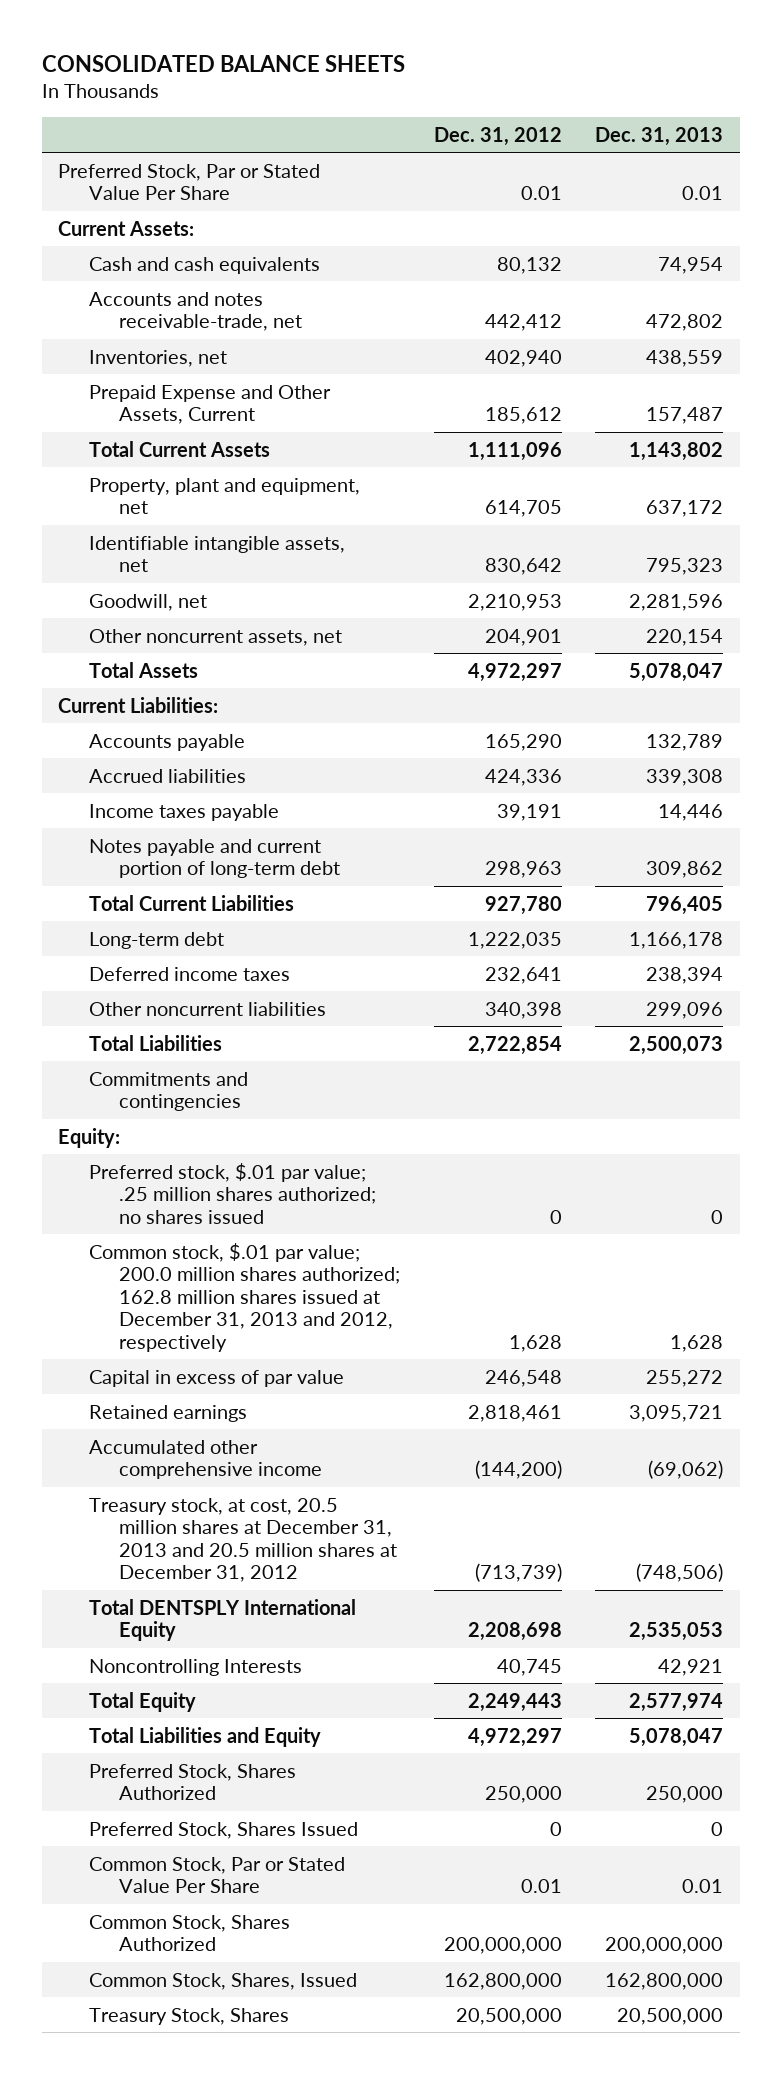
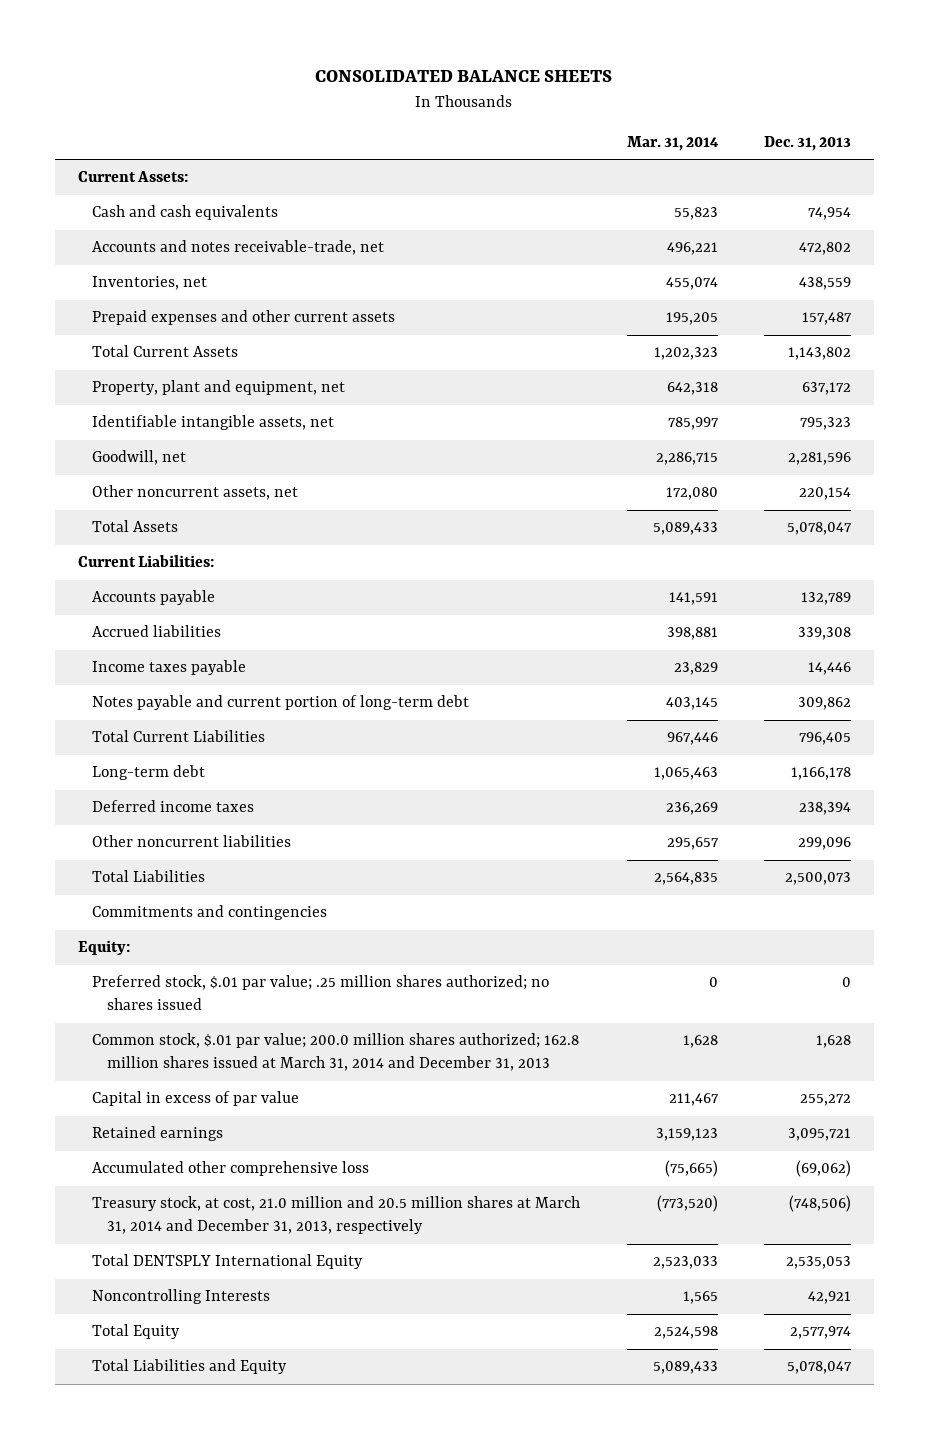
[433,126,562,146] Dec. 31, 2012 -> none
none -> [626,136,719,152] Mar. 31, 2014
[58,163,321,201] Preferred Stock, Par or Stated Value Per Share -> none
[88,384,331,425] Prepaid Expense and Other Assets, Current -> [92,310,396,326] Prepaid expenses and other current assets
[88,1242,401,1352] Common stock, $.01 par value; 200.0 million shares authorized; 162.8 million shares issued at December 31, 2013 and 2012, respectively -> [92,1033,580,1072] Common stock, $.01 par value; 200.0 million shares authorized; 162.8 million shares issued at March 31, 2014 and December 31, 2013
[88,1439,323,1480] Accumulated other comprehensive income -> [92,1161,370,1177] Accumulated other comprehensive loss
[88,1497,398,1583] Treasury stock, at cost, 20.5 million shares at December 31, 2013 and 20.5 million shares at December 31, 2012 -> [92,1196,581,1235] Treasury stock, at cost, 21.0 million and 20.5 million shares at March 31, 2014 and December 31, 2013, respectively
[88,1763,296,1801] Preferred Stock, Shares Authorized -> none
[88,1821,358,1839] Preferred Stock, Shares Issued -> none
[88,1856,345,1894] Common Stock, Par or Stated Value Per Share -> none
[88,1914,290,1952] Common Stock, Shares Authorized -> none
[88,1972,357,1990] Common Stock, Shares, Issued -> none
[88,2007,289,2025] Treasury Stock, Shares -> none

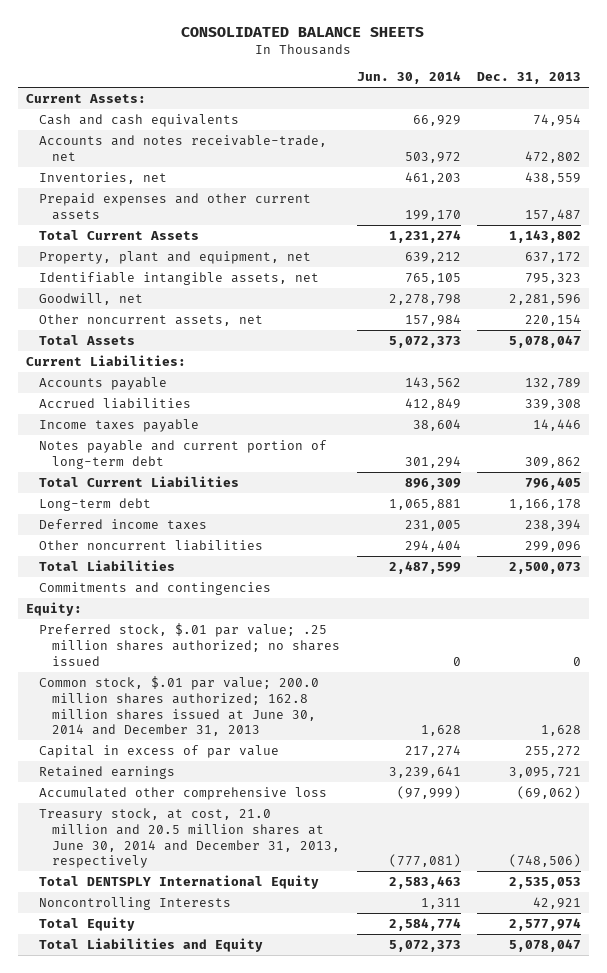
[626,136,719,152] Mar. 31, 2014 -> none
none -> [356,71,461,85] Jun. 30, 2014
[92,1033,580,1072] Common stock, $.01 par value; 200.0 million shares authorized; 162.8 million shares issued at March 31, 2014 and December 31, 2013 -> [38,675,319,737] Common stock, $.01 par value; 200.0 million shares authorized; 162.8 million shares issued at June 30, 2014 and December 31, 2013
[92,1196,581,1235] Treasury stock, at cost, 21.0 million and 20.5 million shares at March 31, 2014 and December 31, 2013, respectively -> [38,807,341,869] Treasury stock, at cost, 21.0 million and 20.5 million shares at June 30, 2014 and December 31, 2013, respectively

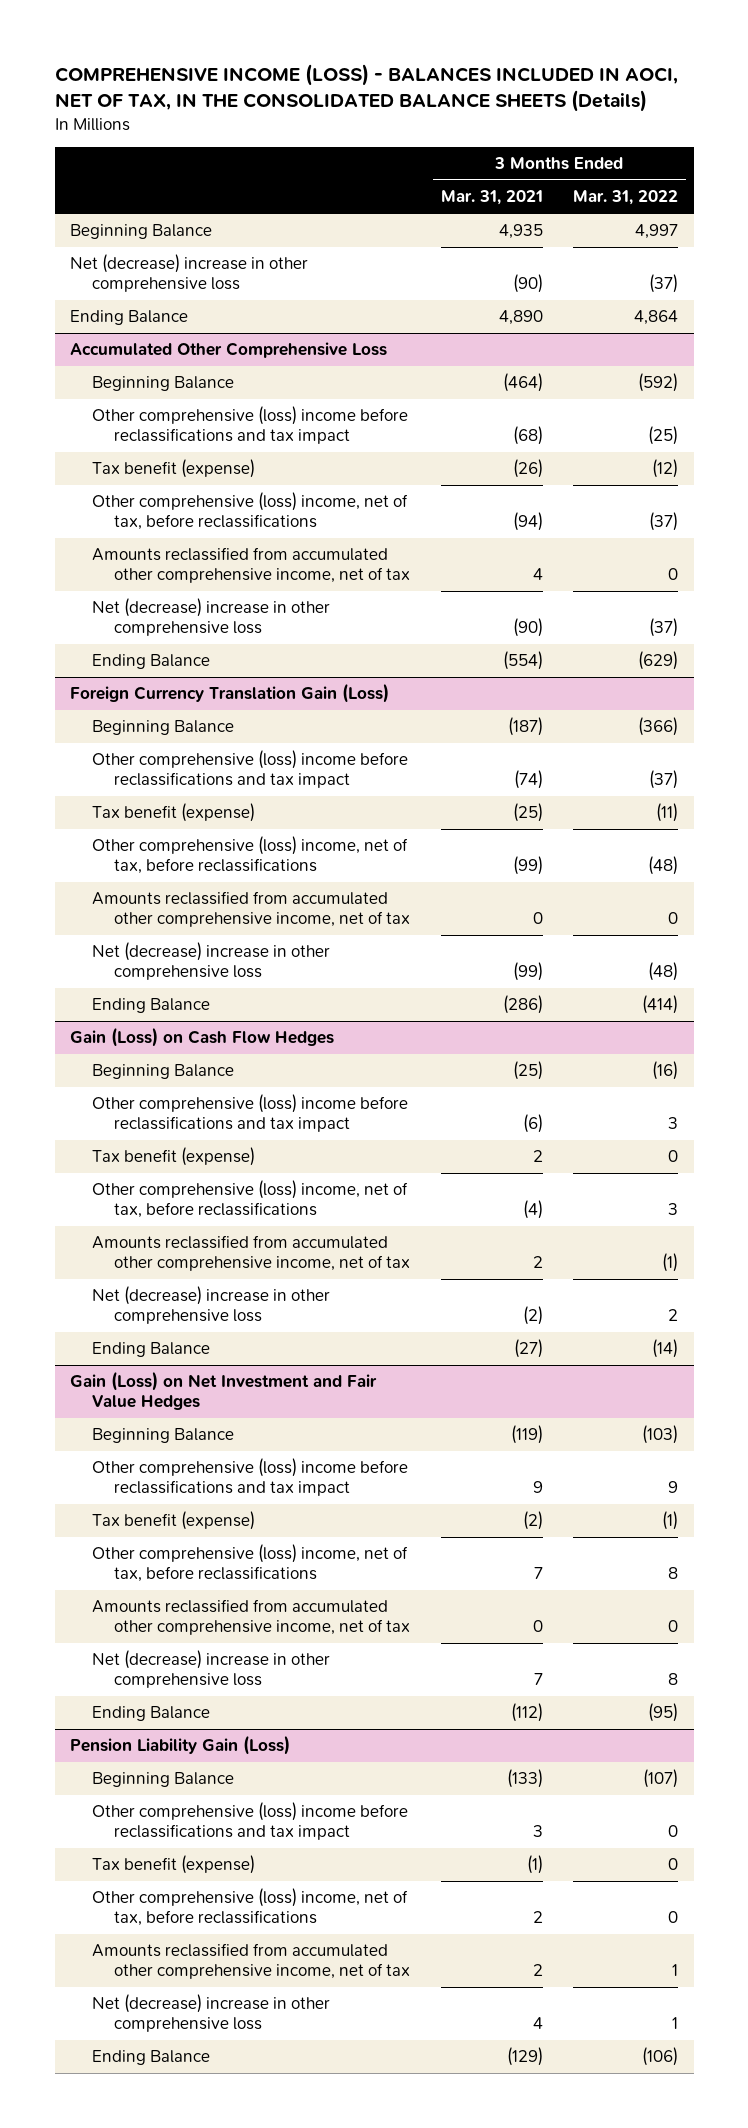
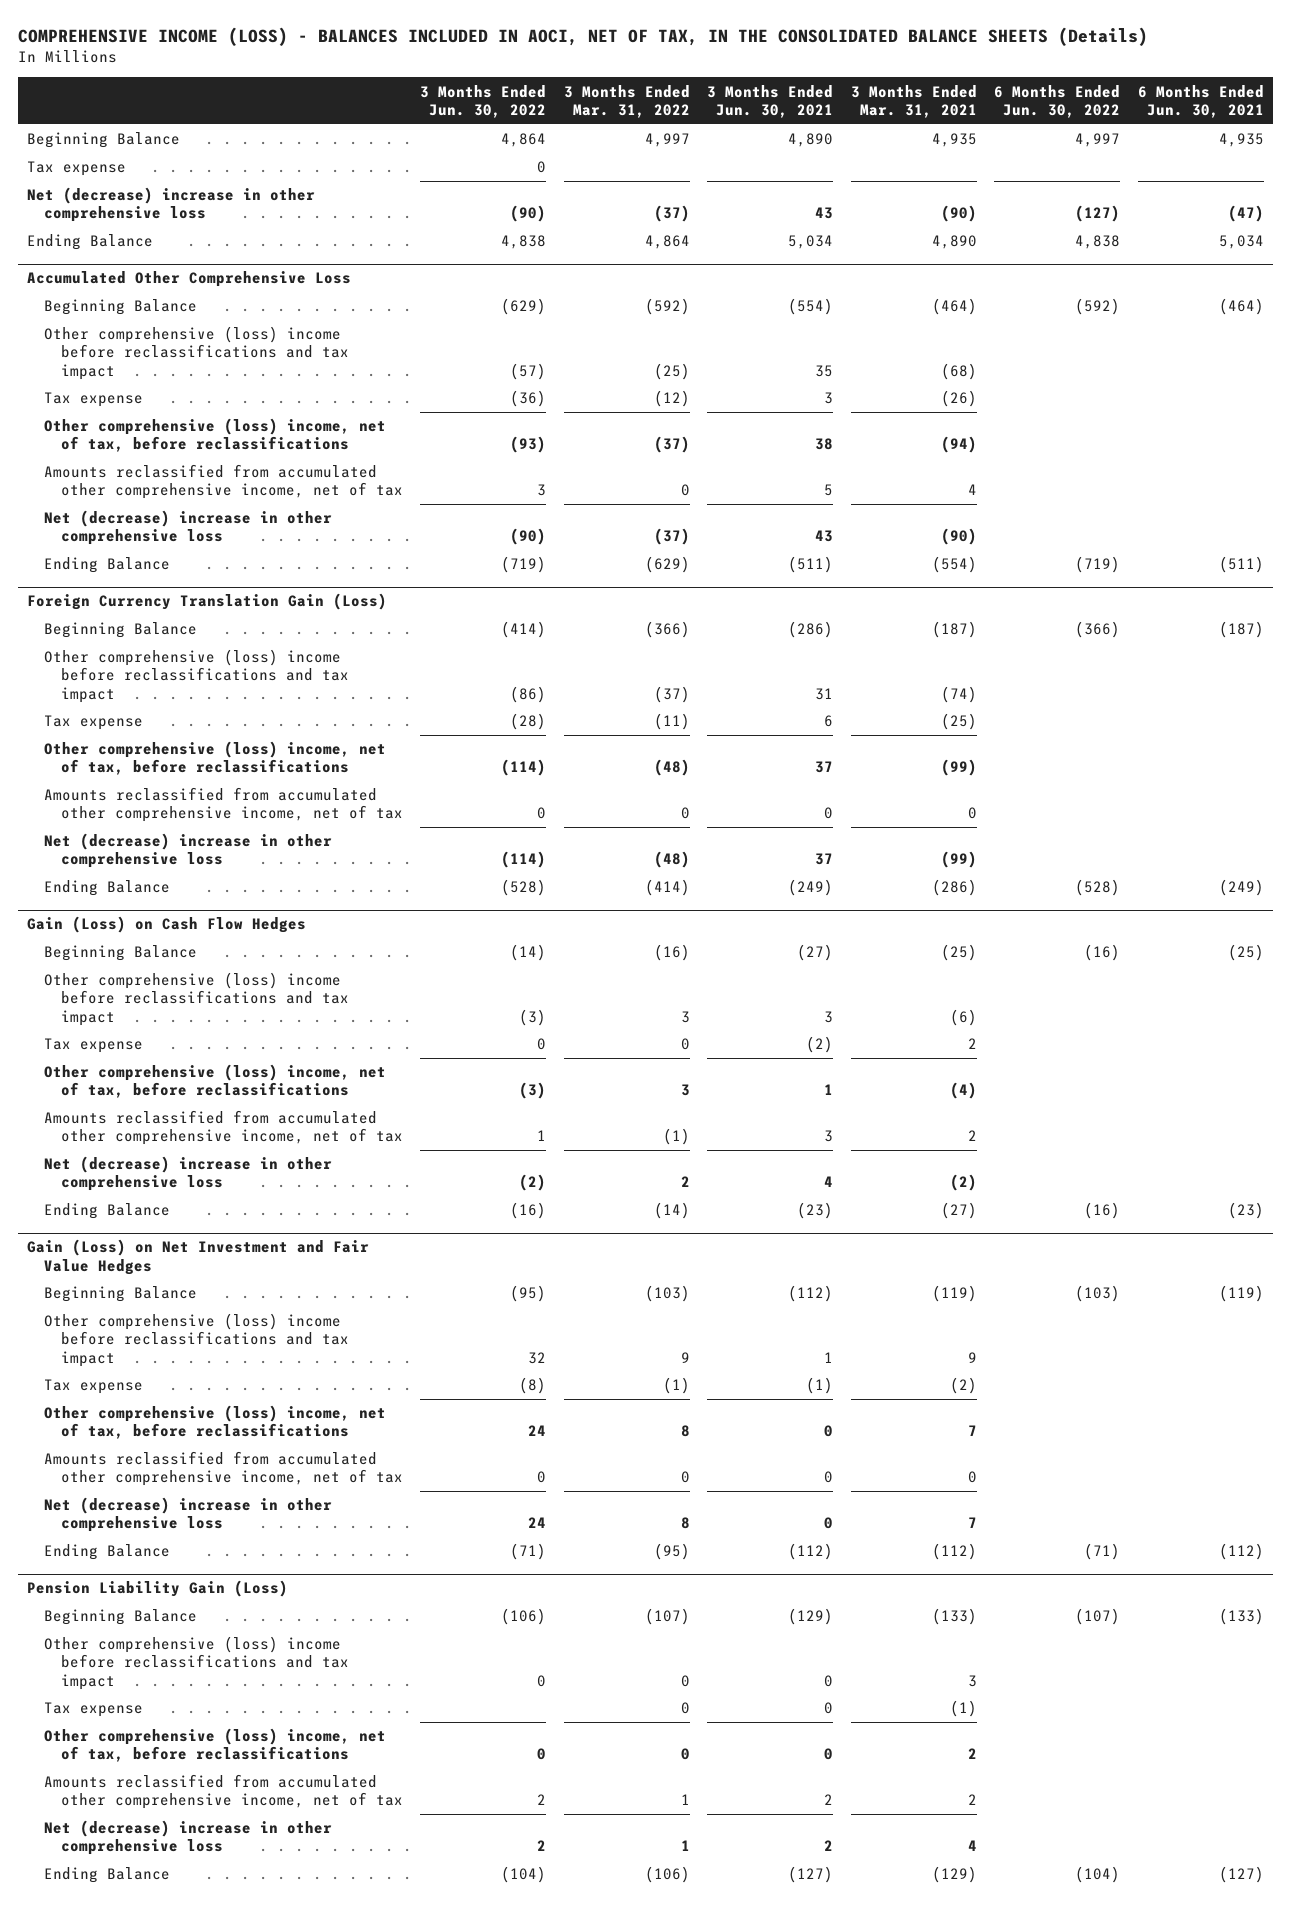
none -> [420,84,547,118] 3 Months Ended Jun. 30, 2022
none -> [707,84,834,118] 3 Months Ended Jun. 30, 2021
none -> [994,84,1121,118] 6 Months Ended Jun. 30, 2022
none -> [1137,84,1264,118] 6 Months Ended Jun. 30, 2021
none -> [27,161,127,177] Tax expense
[91,459,255,479] Tax benefit (expense) -> [43,392,143,408] Tax expense
[91,803,255,823] Tax benefit (expense) -> [43,715,143,731] Tax expense
[91,1147,255,1167] Tax benefit (expense) -> [43,1038,143,1054] Tax expense
[91,1511,255,1531] Tax benefit (expense) -> [43,1379,143,1395] Tax expense
[91,1855,255,1875] Tax benefit (expense) -> [43,1702,143,1718] Tax expense

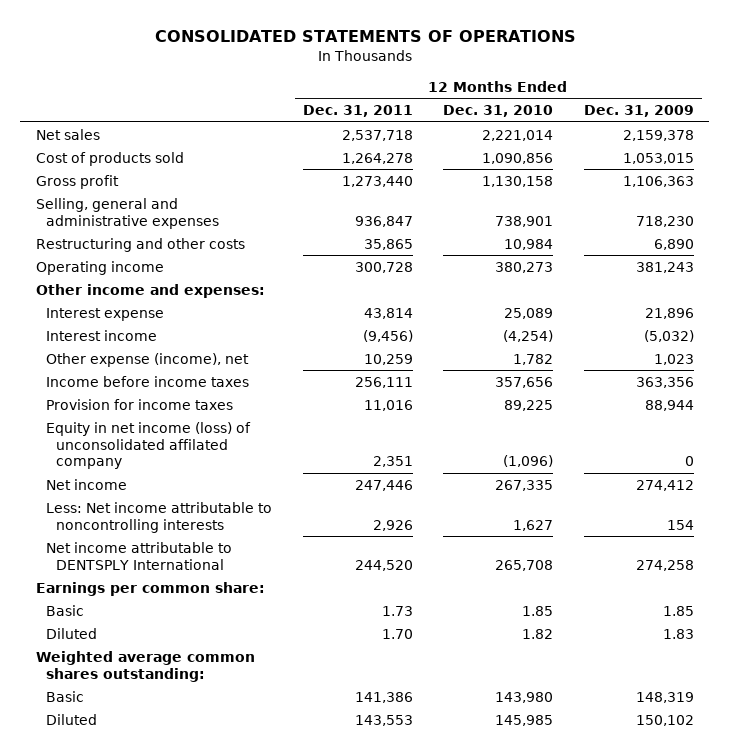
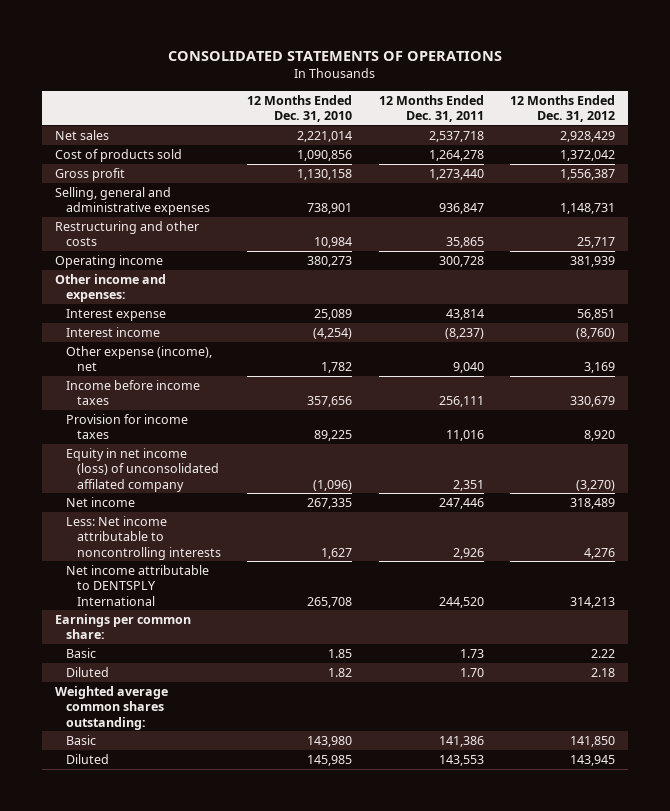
[584,105,695,118] Dec. 31, 2009 -> none
none -> [510,94,616,123] 12 Months Ended Dec. 31, 2012
[362,329,413,342] (9,456) -> [444,327,484,339] (8,237)
[363,353,413,365] 10,259 -> [452,362,484,374] 9,040

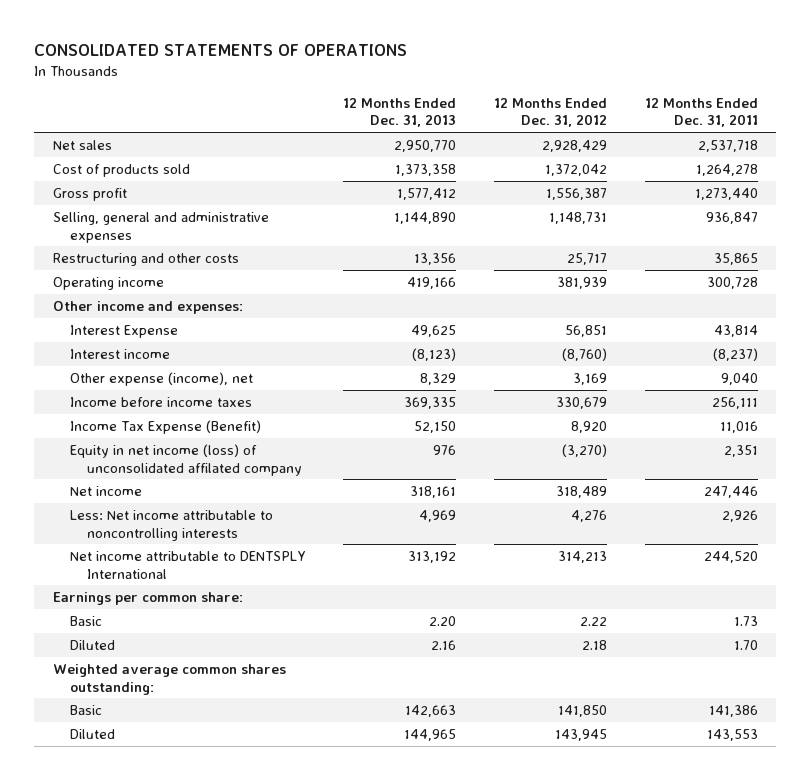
[247,94,353,123] 12 Months Ended Dec. 31, 2010 -> none
none -> [343,97,457,128] 12 Months Ended Dec. 31, 2013
[65,308,166,321] Interest expense -> [69,324,178,338] Interest Expense
[65,413,188,440] Provision for income taxes -> [69,419,261,434] Income Tax Expense (Benefit)

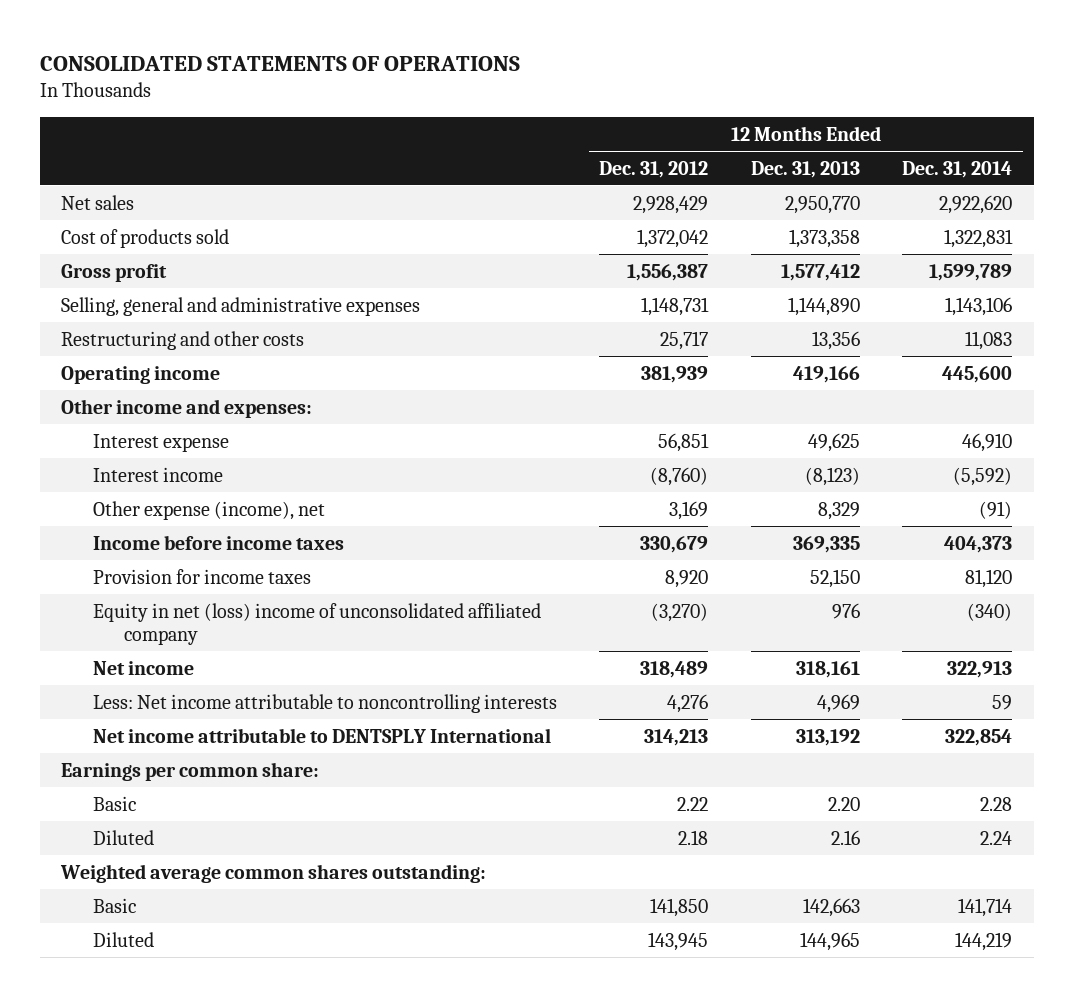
[644,97,758,128] 12 Months Ended Dec. 31, 2011 -> none
none -> [902,160,1013,178] Dec. 31, 2014
[69,324,178,338] Interest Expense -> [92,433,229,452] Interest expense
[69,419,261,434] Income Tax Expense (Benefit) -> [92,568,311,584] Provision for income taxes
[69,443,302,476] Equity in net income (loss) of unconsolidated affilated company -> [92,602,541,646] Equity in net (loss) income of unconsolidated affiliated company

